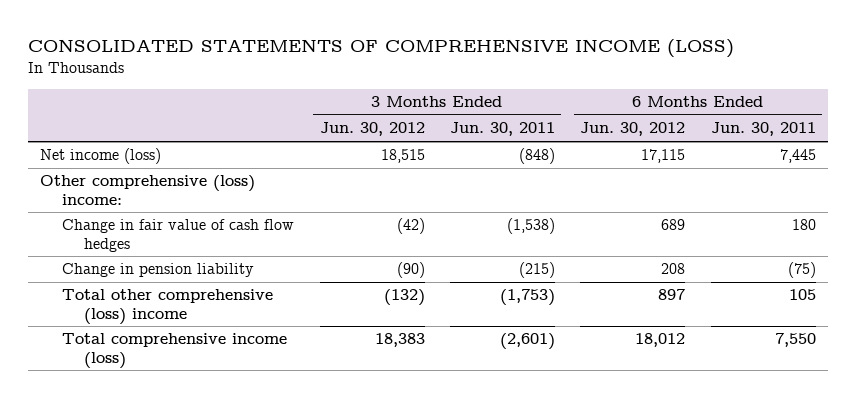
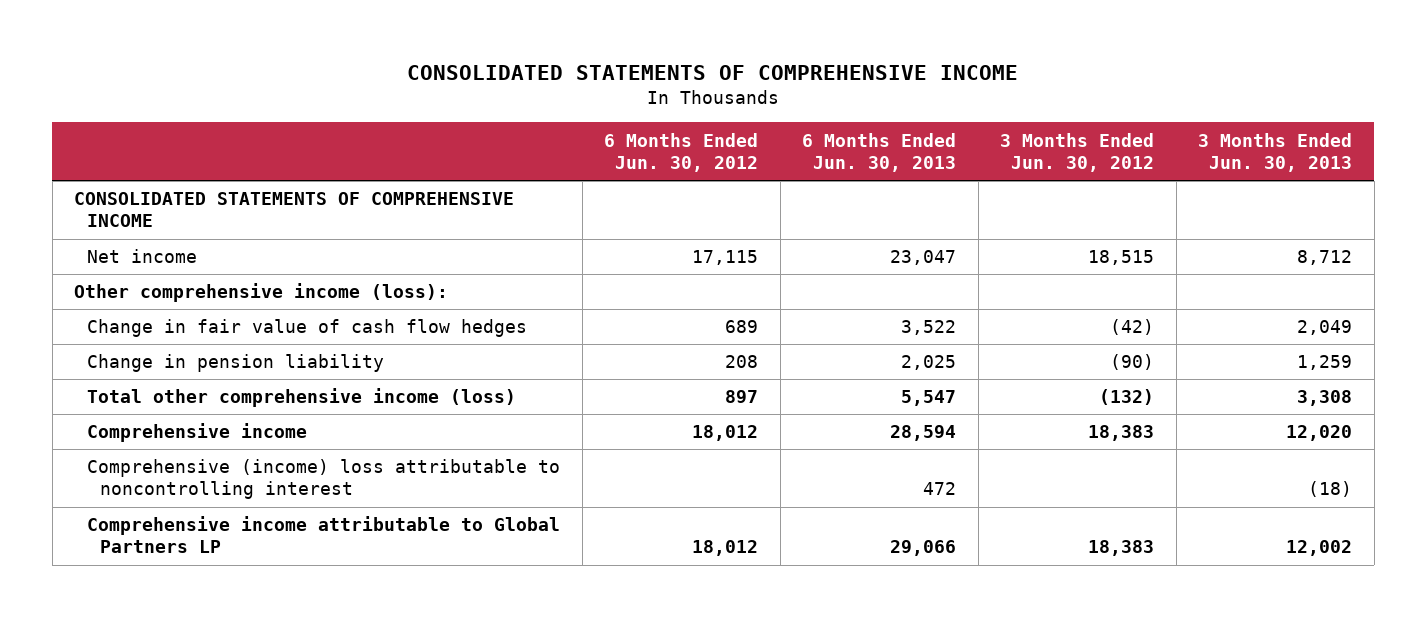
[27,38,734,58] CONSOLIDATED STATEMENTS OF COMPREHENSIVE INCOME (LOSS) -> [407,65,1019,81] CONSOLIDATED STATEMENTS OF COMPREHENSIVE INCOME
[449,122,555,137] Jun. 30, 2011 -> none
[710,122,816,137] Jun. 30, 2011 -> none
none -> [802,132,957,172] 6 Months Ended Jun. 30, 2013
none -> [1198,132,1353,172] 3 Months Ended Jun. 30, 2013
none -> [74,192,515,228] CONSOLIDATED STATEMENTS OF COMPREHENSIVE INCOME
[40,148,162,165] Net income (loss) -> [87,249,198,264] Net income
[40,175,256,205] Other comprehensive (loss) income: -> [74,283,449,303] Other comprehensive income (loss):
[62,289,274,325] Total other comprehensive (loss) income -> [87,388,517,408] Total other comprehensive income (loss)
none -> [87,423,308,443] Comprehensive income
none -> [87,459,561,500] Comprehensive (income) loss attributable to noncontrolling interest
[62,333,288,369] Total comprehensive income (loss) -> [87,516,561,554] Comprehensive income attributable to Global Partners LP

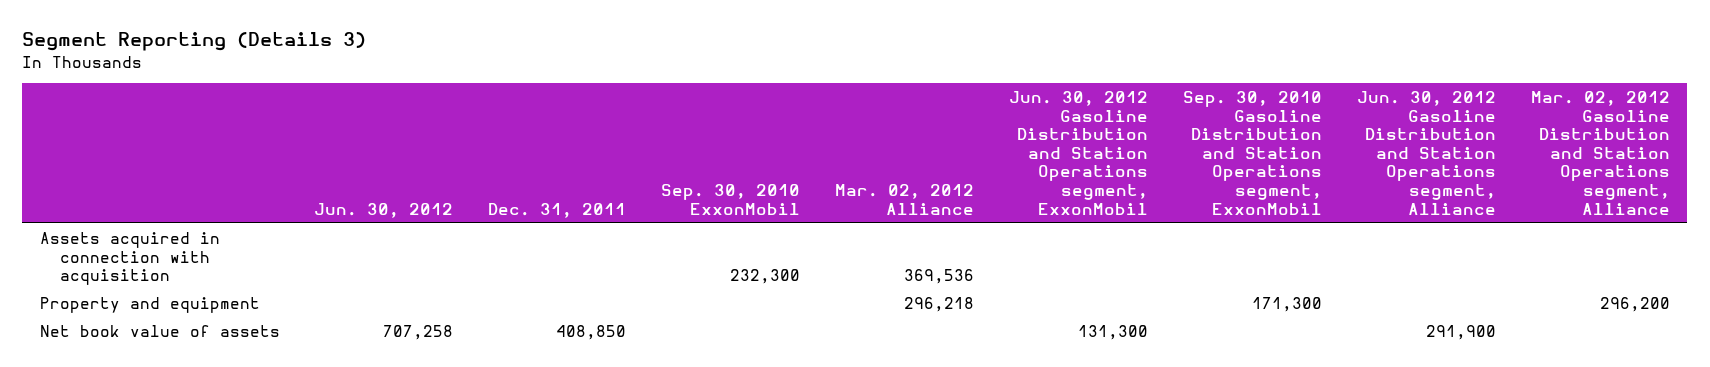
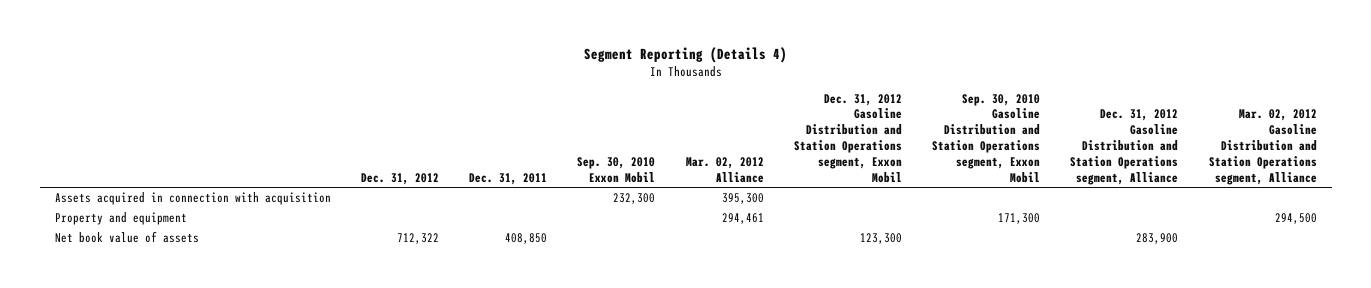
[22,32,367,52] Segment Reporting (Details 3) -> [583,47,787,64] Segment Reporting (Details 4)
[314,202,454,218] Jun. 30, 2012 -> none
[661,183,801,215] Sep. 30, 2010 ExxonMobil -> none
[1009,91,1149,215] Jun. 30, 2012 Gasoline Distribution and Station Operations segment, ExxonMobil -> none
[1183,91,1323,215] Sep. 30, 2010 Gasoline Distribution and Station Operations segment, ExxonMobil -> none
[1357,91,1497,215] Jun. 30, 2012 Gasoline Distribution and Station Operations segment, Alliance -> none
none -> [361,172,440,185] Dec. 31, 2012
none -> [577,156,656,183] Sep. 30, 2010 Exxon Mobil
none -> [793,93,902,183] Dec. 31, 2012 Gasoline Distribution and Station Operations segment, Exxon Mobil
none -> [932,93,1041,183] Sep. 30, 2010 Gasoline Distribution and Station Operations segment, Exxon Mobil
none -> [1070,109,1179,185] Dec. 31, 2012 Gasoline Distribution and Station Operations segment, Alliance
[904,269,975,285] 369,536 -> [721,193,764,205] 395,300
[904,296,975,312] 296,218 -> [721,213,764,225] 294,461
[1600,296,1671,312] 296,200 -> [1274,213,1317,225] 294,500

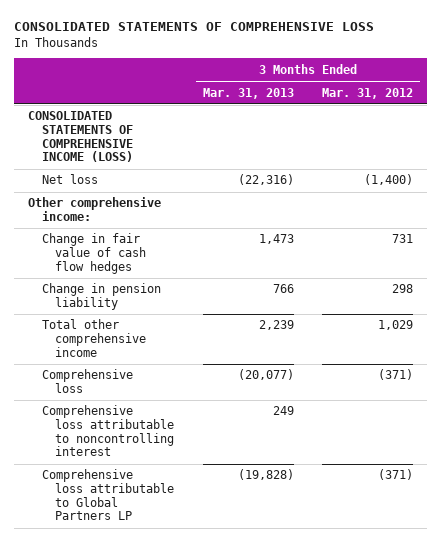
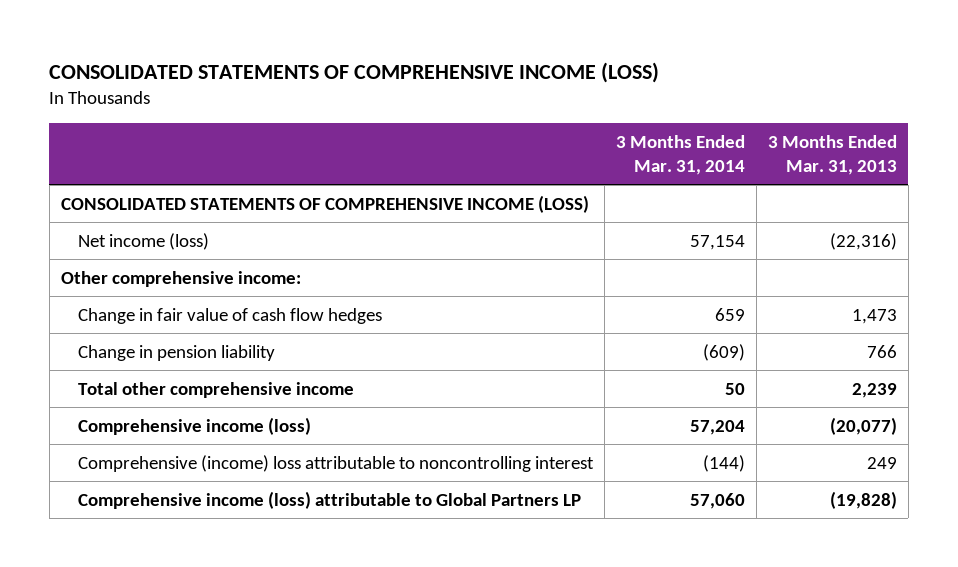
[13,22,374,32] CONSOLIDATED STATEMENTS OF COMPREHENSIVE LOSS -> [49,61,660,83] CONSOLIDATED STATEMENTS OF COMPREHENSIVE INCOME (LOSS)
[322,87,414,99] Mar. 31, 2012 -> none
none -> [616,134,746,176] 3 Months Ended Mar. 31, 2014
[41,174,98,185] Net loss -> [78,232,210,250] Net income (loss)
[41,369,133,394] Comprehensive loss -> [78,416,312,435] Comprehensive income (loss)
[41,405,175,457] Comprehensive loss attributable to noncontrolling interest -> [78,454,595,472] Comprehensive (income) loss attributable to noncontrolling interest
[41,469,175,521] Comprehensive loss attributable to Global Partners LP -> [78,490,582,509] Comprehensive income (loss) attributable to Global Partners LP

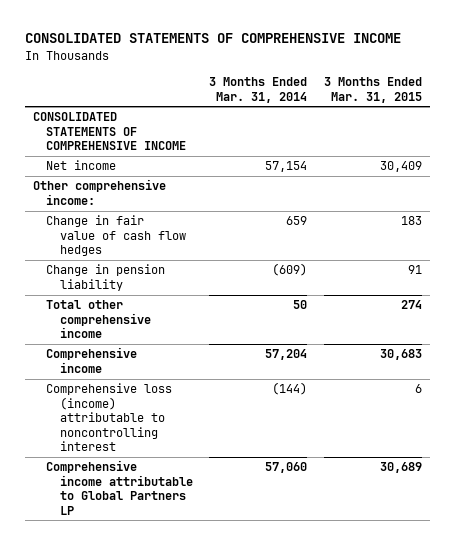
[49,61,660,83] CONSOLIDATED STATEMENTS OF COMPREHENSIVE INCOME (LOSS) -> [24,33,401,44] CONSOLIDATED STATEMENTS OF COMPREHENSIVE INCOME
[767,134,897,176] 3 Months Ended Mar. 31, 2013 -> none
none -> [323,77,422,103] 3 Months Ended Mar. 31, 2015
[60,194,589,213] CONSOLIDATED STATEMENTS OF COMPREHENSIVE INCOME (LOSS) -> [32,112,187,151] CONSOLIDATED STATEMENTS OF COMPREHENSIVE INCOME
[78,232,210,250] Net income (loss) -> [46,160,117,171] Net income
[78,416,312,435] Comprehensive income (loss) -> [46,347,138,373] Comprehensive income
[78,454,595,472] Comprehensive (income) loss attributable to noncontrolling interest -> [46,383,173,452] Comprehensive loss (income) attributable to noncontrolling interest
[78,490,582,509] Comprehensive income (loss) attributable to Global Partners LP -> [46,460,193,515] Comprehensive income attributable to Global Partners LP

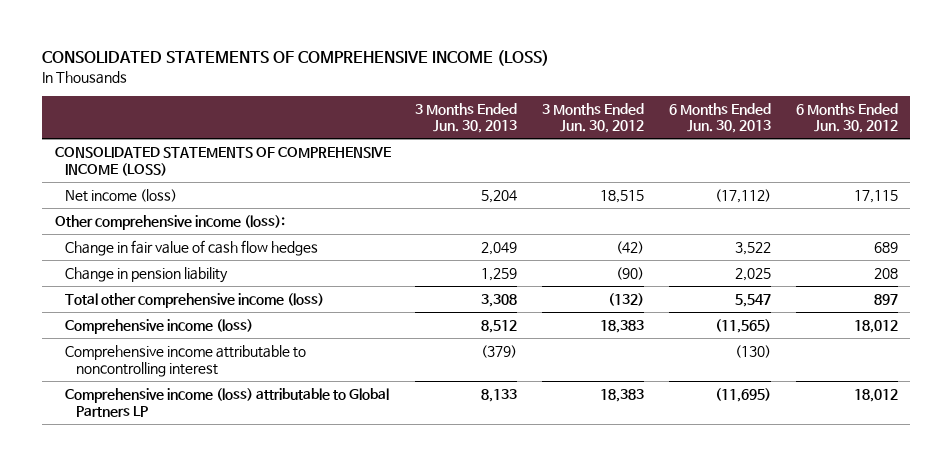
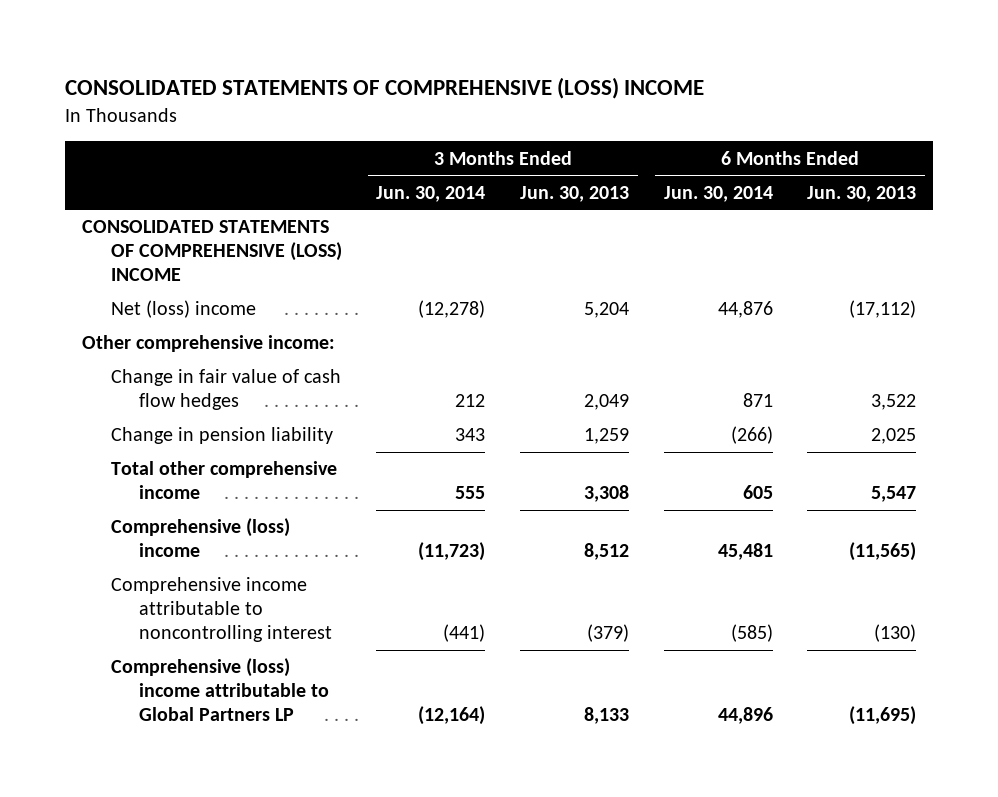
[42,50,550,67] CONSOLIDATED STATEMENTS OF COMPREHENSIVE INCOME (LOSS) -> [64,77,704,100] CONSOLIDATED STATEMENTS OF COMPREHENSIVE (LOSS) INCOME
[542,102,645,134] 3 Months Ended Jun. 30, 2012 -> none
[795,102,898,134] 6 Months Ended Jun. 30, 2012 -> none
none -> [376,185,486,202] Jun. 30, 2014
none -> [663,185,773,202] Jun. 30, 2014
[54,147,391,176] CONSOLIDATED STATEMENTS OF COMPREHENSIVE INCOME (LOSS) -> [82,220,342,282] CONSOLIDATED STATEMENTS OF COMPREHENSIVE (LOSS) INCOME
[65,189,178,203] Net income (loss) -> [110,300,256,319] Net (loss) income
[54,215,285,231] Other comprehensive income (loss): -> [82,335,336,353] Other comprehensive income:
[65,293,325,309] Total other comprehensive income (loss) -> [110,461,337,500] Total other comprehensive income
[65,319,254,335] Comprehensive income (loss) -> [110,518,290,558] Comprehensive (loss) income
[65,388,390,417] Comprehensive income (loss) attributable to Global Partners LP -> [110,658,330,722] Comprehensive (loss) income attributable to Global Partners LP

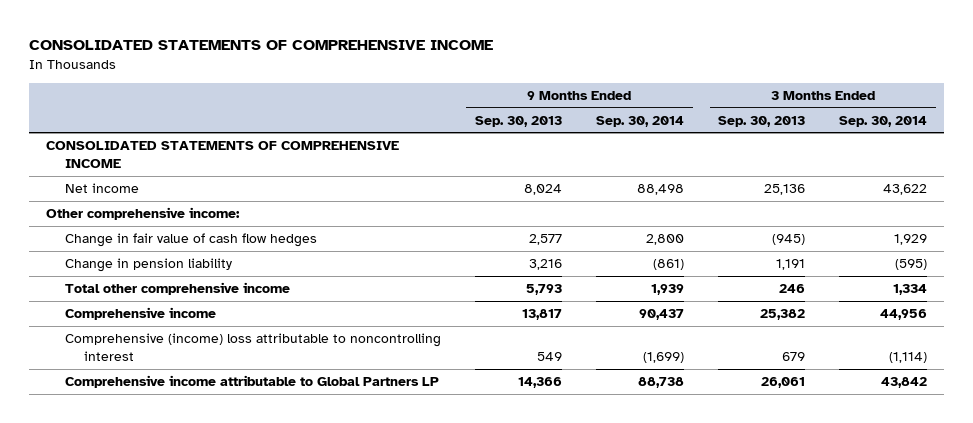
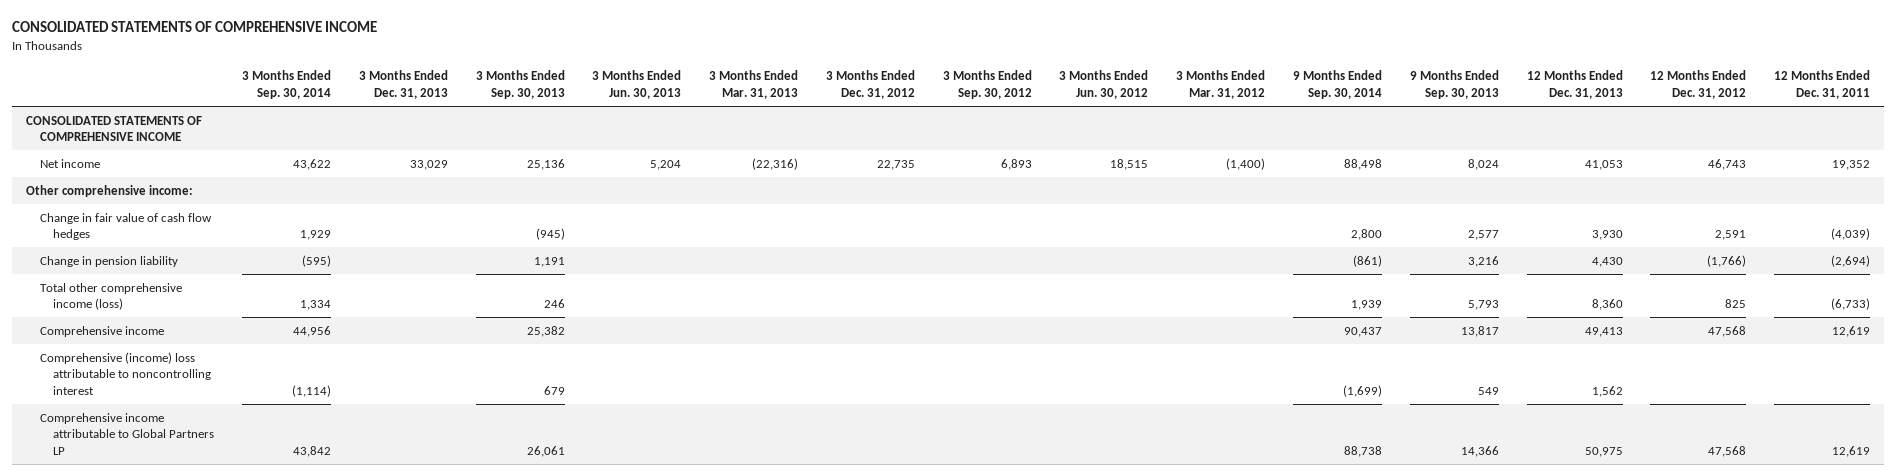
none -> [358,70,448,99] 3 Months Ended Dec. 31, 2013
none -> [592,70,682,99] 3 Months Ended Jun. 30, 2013
none -> [709,70,799,99] 3 Months Ended Mar. 31, 2013
none -> [825,70,915,99] 3 Months Ended Dec. 31, 2012
none -> [942,70,1032,99] 3 Months Ended Sep. 30, 2012
none -> [1059,70,1149,99] 3 Months Ended Jun. 30, 2012
none -> [1176,70,1266,99] 3 Months Ended Mar. 31, 2012
none -> [1526,70,1623,99] 12 Months Ended Dec. 31, 2013
none -> [1650,70,1747,99] 12 Months Ended Dec. 31, 2012
none -> [1774,70,1871,99] 12 Months Ended Dec. 31, 2011
[64,282,290,296] Total other comprehensive income -> [39,282,182,311] Total other comprehensive income (loss)

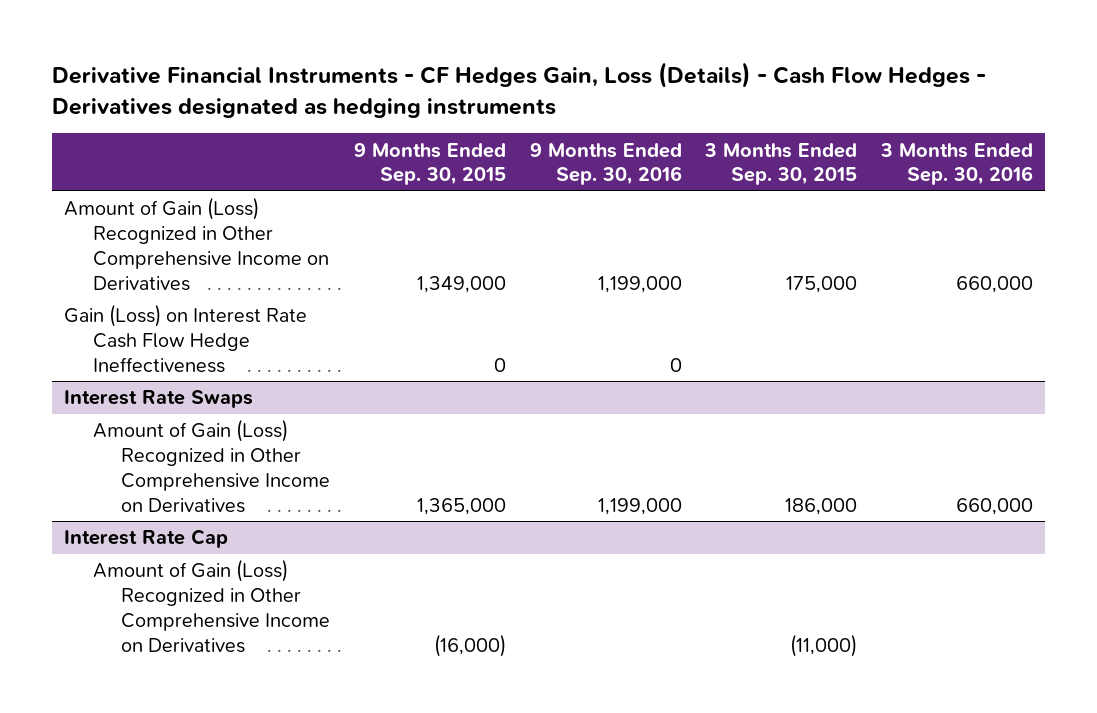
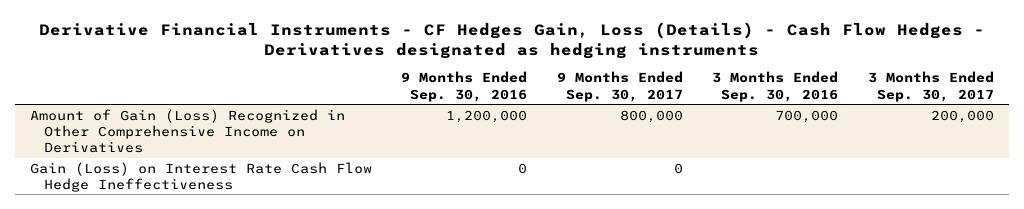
[354,142,507,186] 9 Months Ended Sep. 30, 2015 -> none
[704,142,858,186] 3 Months Ended Sep. 30, 2015 -> none
none -> [556,71,683,102] 9 Months Ended Sep. 30, 2017
none -> [867,71,994,102] 3 Months Ended Sep. 30, 2017
[597,275,682,293] 1,199,000 -> [446,109,528,123] 1,200,000
[956,275,1034,293] 660,000 -> [775,109,839,123] 700,000
[63,390,253,409] Interest Rate Swaps -> none
[92,419,331,513] Amount of Gain (Loss) Recognized in Other Comprehensive Income on Derivatives -> none
[63,529,228,549] Interest Rate Cap -> none
[92,559,331,653] Amount of Gain (Loss) Recognized in Other Comprehensive Income on Derivatives -> none

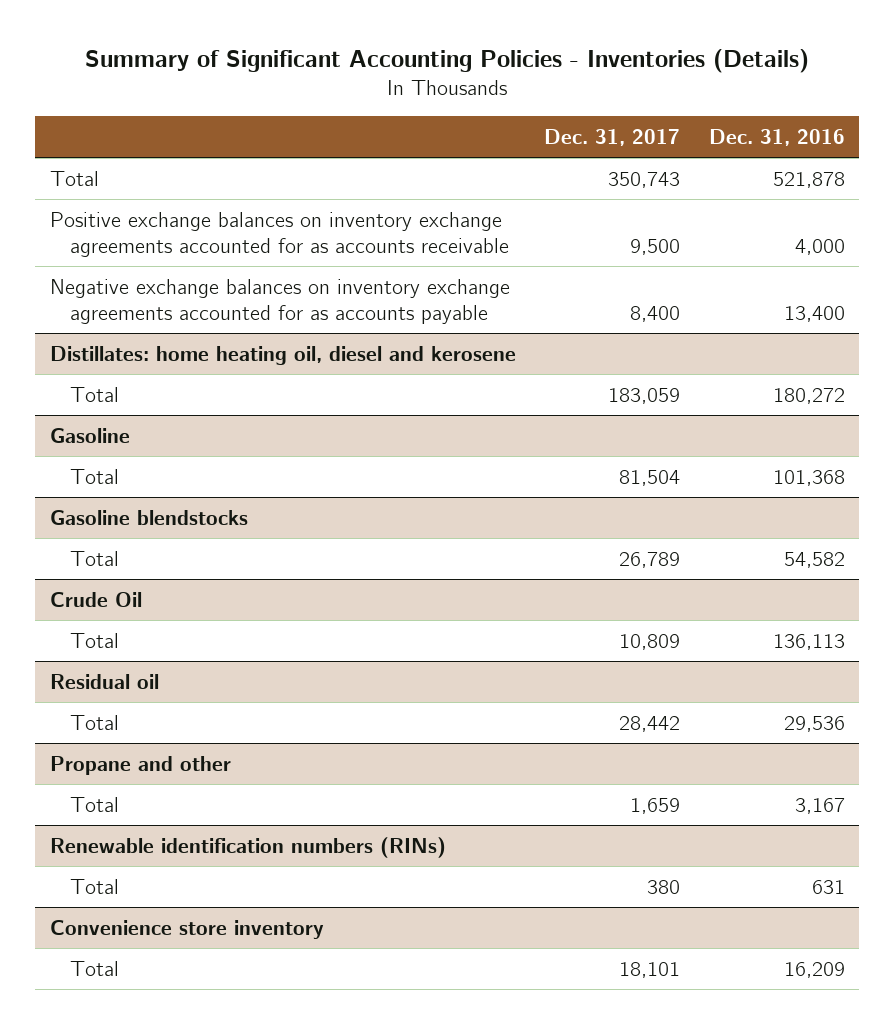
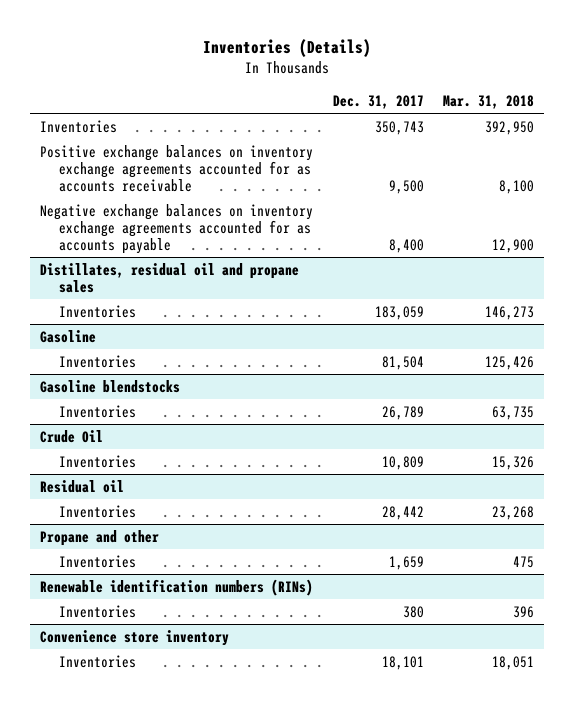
[85,49,810,74] Summary of Significant Accounting Policies - Inventories (Details) -> [203,39,372,58] Inventories (Details)
[709,128,846,146] Dec. 31, 2016 -> none
none -> [443,94,535,109] Mar. 31, 2018
[49,170,99,186] Total -> [40,119,118,133] Inventories
[49,345,516,365] Distillates: home heating oil, diesel and kerosene -> none
none -> [40,262,300,293] Distillates, residual oil and propane sales
[70,386,120,402] Total -> [58,304,136,318] Inventories
[70,468,120,484] Total -> [58,354,136,368] Inventories
[70,550,120,566] Total -> [58,404,136,418] Inventories
[70,632,120,648] Total -> [58,454,136,468] Inventories
[70,714,120,730] Total -> [58,504,136,518] Inventories
[70,796,120,812] Total -> [58,554,136,568] Inventories
[70,878,120,894] Total -> [58,604,136,618] Inventories
[70,960,120,976] Total -> [58,654,136,668] Inventories

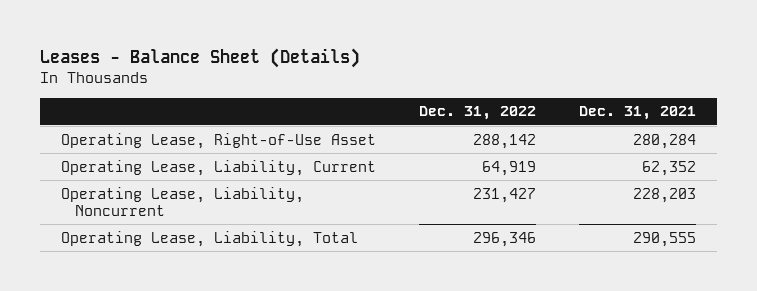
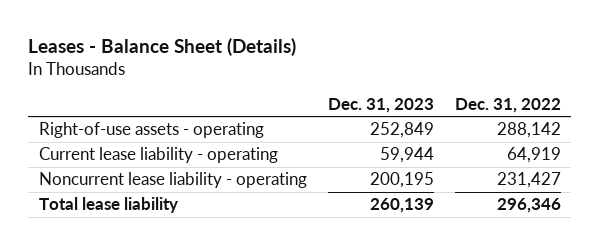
[578,106,696,121] Dec. 31, 2021 -> none
none -> [327,97,434,113] Dec. 31, 2023
[60,132,376,149] Operating Lease, Right-of-Use Asset -> [38,122,264,139] Right-of-use assets - operating
[60,159,376,176] Operating Lease, Liability, Current -> [38,147,278,164] Current lease liability - operating
[60,186,304,217] Operating Lease, Liability, Noncurrent -> [38,172,307,189] Noncurrent lease liability - operating
[60,230,358,247] Operating Lease, Liability, Total -> [38,197,178,214] Total lease liability

